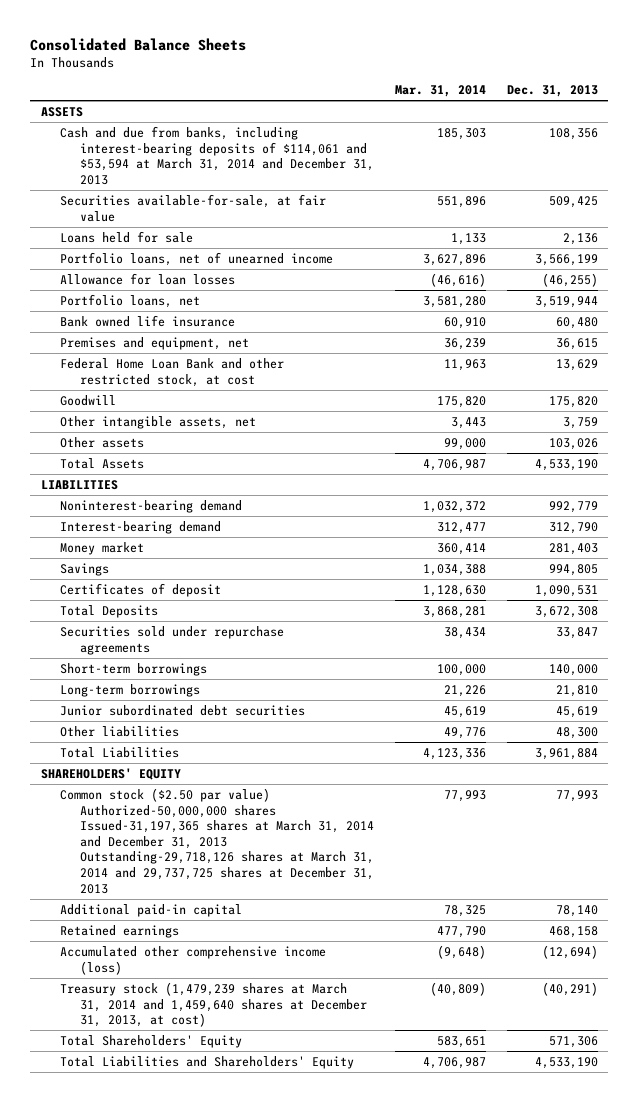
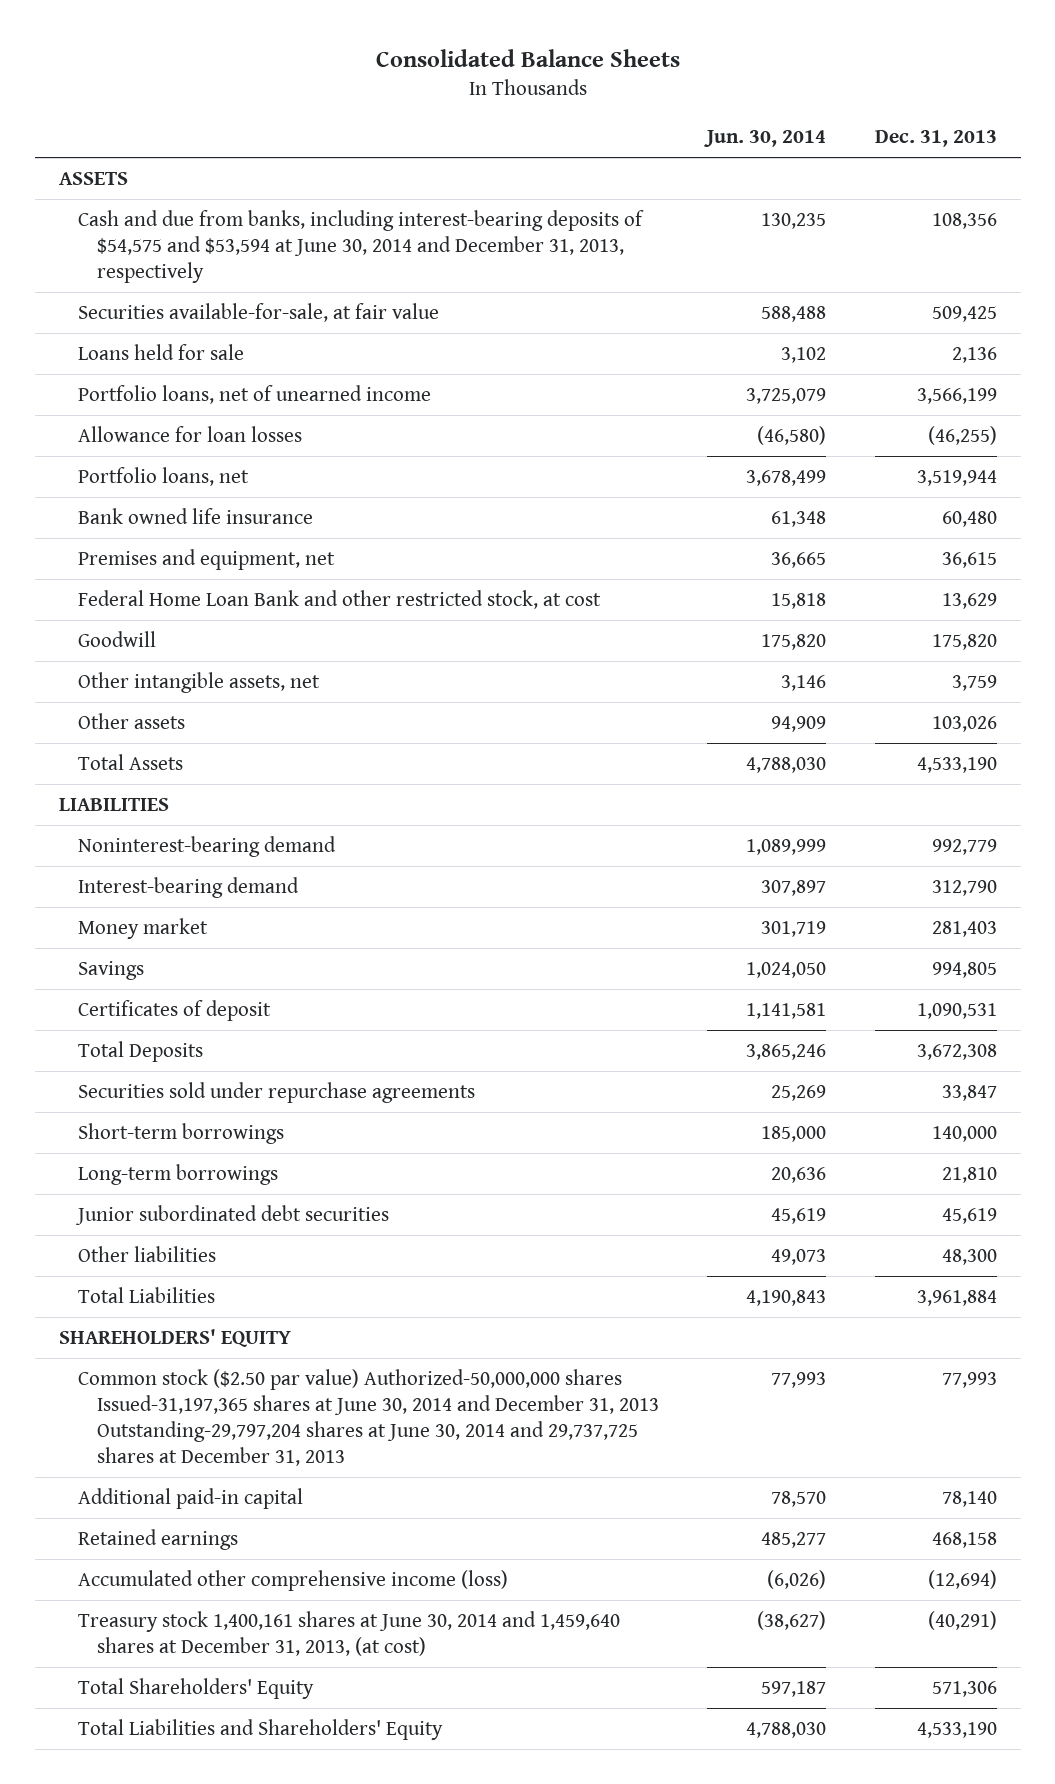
[394,85,486,98] Mar. 31, 2014 -> none
none -> [704,130,827,148] Jun. 30, 2014
[60,125,374,185] Cash and due from banks, including interest-bearing deposits of $114,061 and $53,594 at March 31, 2014 and December 31, 2013 -> [77,210,644,284] Cash and due from banks, including interest-bearing deposits of $54,575 and $53,594 at June 30, 2014 and December 31, 2013, respectively
[60,787,374,894] Common stock ($2.50 par value) Authorized-50,000,000 shares Issued-31,197,365 shares at March 31, 2014 and December 31, 2013 Outstanding-29,718,126 shares at March 31, 2014 and 29,737,725 shares at December 31, 2013 -> [77,1369,659,1467] Common stock ($2.50 par value) Authorized-50,000,000 shares Issued-31,197,365 shares at June 30, 2014 and December 31, 2013 Outstanding-29,797,204 shares at June 30, 2014 and 29,737,725 shares at December 31, 2013
[60,981,367,1028] Treasury stock (1,479,239 shares at March 31, 2014 and 1,459,640 shares at December 31, 2013, at cost) -> [77,1611,620,1657] Treasury stock 1,400,161 shares at June 30, 2014 and 1,459,640 shares at December 31, 2013, (at cost)

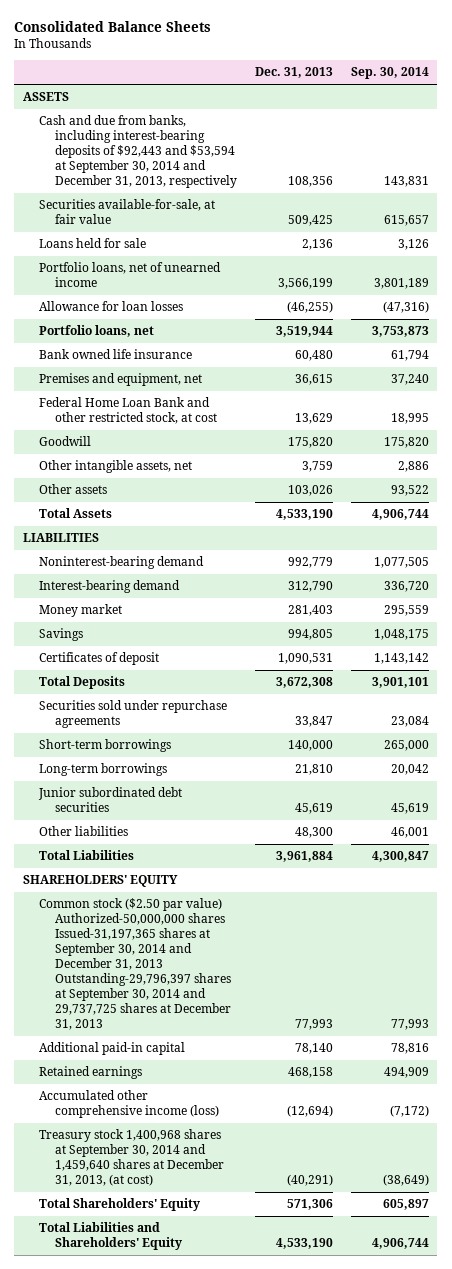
[704,130,827,148] Jun. 30, 2014 -> none
none -> [350,67,429,80] Sep. 30, 2014
[77,210,644,284] Cash and due from banks, including interest-bearing deposits of $54,575 and $53,594 at June 30, 2014 and December 31, 2013, respectively -> [38,115,237,189] Cash and due from banks, including interest-bearing deposits of $92,443 and $53,594 at September 30, 2014 and December 31, 2013, respectively
[77,1369,659,1467] Common stock ($2.50 par value) Authorized-50,000,000 shares Issued-31,197,365 shares at June 30, 2014 and December 31, 2013 Outstanding-29,797,204 shares at June 30, 2014 and 29,737,725 shares at December 31, 2013 -> [38,898,231,1031] Common stock ($2.50 par value) Authorized-50,000,000 shares Issued-31,197,365 shares at September 30, 2014 and December 31, 2013 Outstanding-29,796,397 shares at September 30, 2014 and 29,737,725 shares at December 31, 2013
[77,1611,620,1657] Treasury stock 1,400,161 shares at June 30, 2014 and 1,459,640 shares at December 31, 2013, (at cost) -> [38,1129,224,1187] Treasury stock 1,400,968 shares at September 30, 2014 and 1,459,640 shares at December 31, 2013, (at cost)

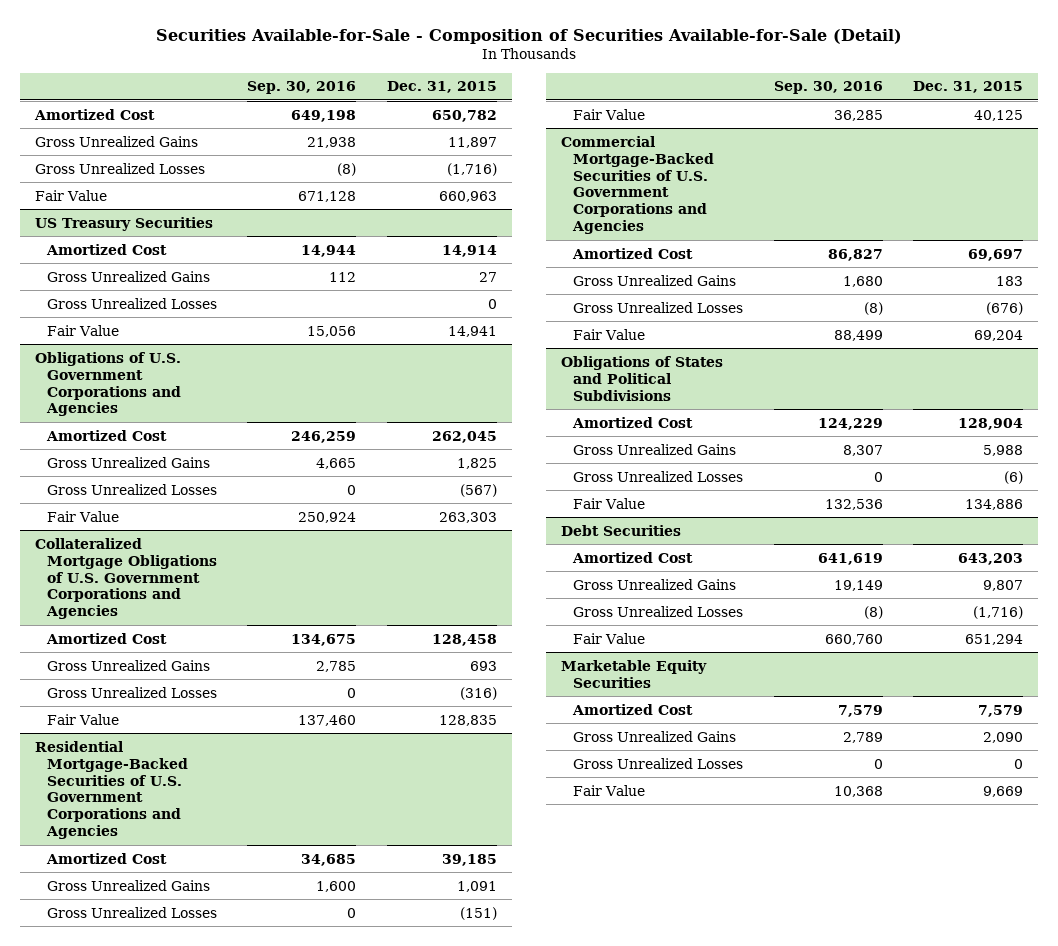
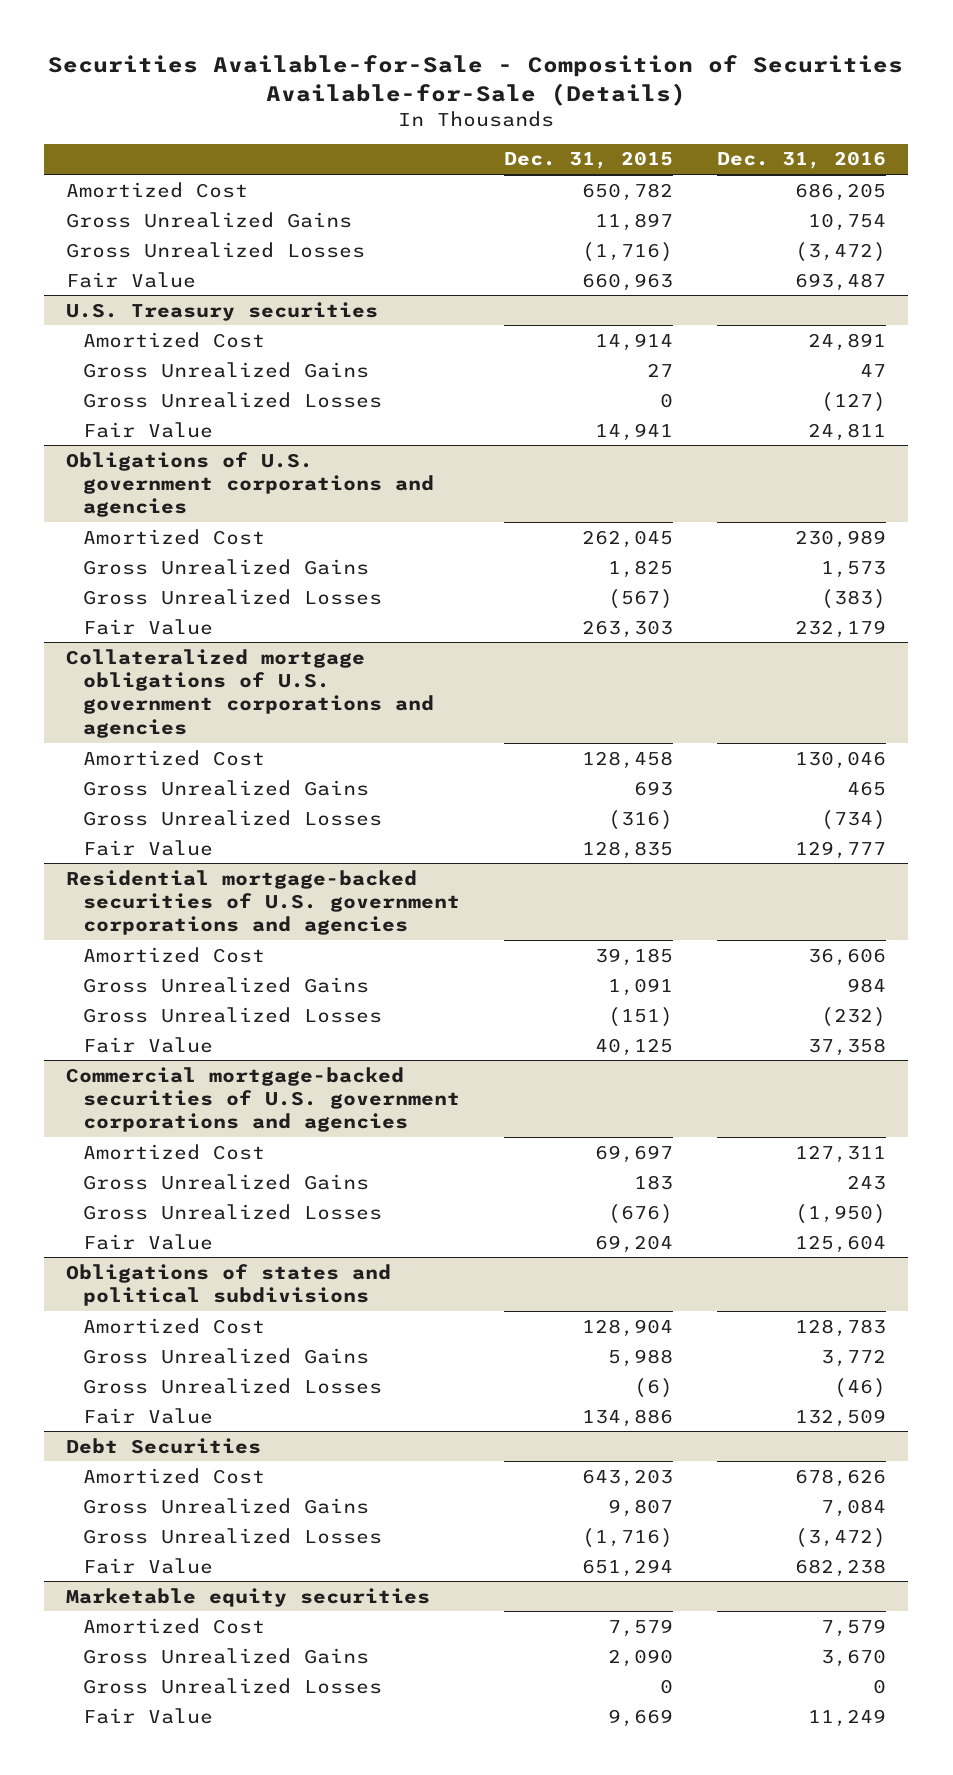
[155,28,902,44] Securities Available-for-Sale - Composition of Securities Available-for-Sale (Detail) -> [48,55,904,106] Securities Available-for-Sale - Composition of Securities Available-for-Sale (Details)
[247,81,357,95] Sep. 30, 2016 -> none
none -> [717,151,887,170] Dec. 31, 2016
[34,216,213,231] US Treasury Securities -> [66,301,379,321] U.S. Treasury securities
[34,351,182,417] Obligations of U.S. Government Corporations and Agencies -> [66,451,435,518] Obligations of U.S. government corporations and agencies
[34,537,218,620] Collateralized Mortgage Obligations of U.S. Government Corporations and Agencies -> [66,648,435,738] Collateralized mortgage obligations of U.S. government corporations and agencies
[34,740,189,840] Residential Mortgage-Backed Securities of U.S. Government Corporations and Agencies -> [66,869,461,936] Residential mortgage-backed securities of U.S. government corporations and agencies
[561,135,715,235] Commercial Mortgage-Backed Securities of U.S. Government Corporations and Agencies -> [66,1066,461,1133] Commercial mortgage-backed securities of U.S. government corporations and agencies
[561,355,724,401] Obligations of States and Political Subdivisions -> [66,1263,392,1307] Obligations of states and political subdivisions
[561,659,708,688] Marketable Equity Securities -> [66,1587,431,1607] Marketable equity securities

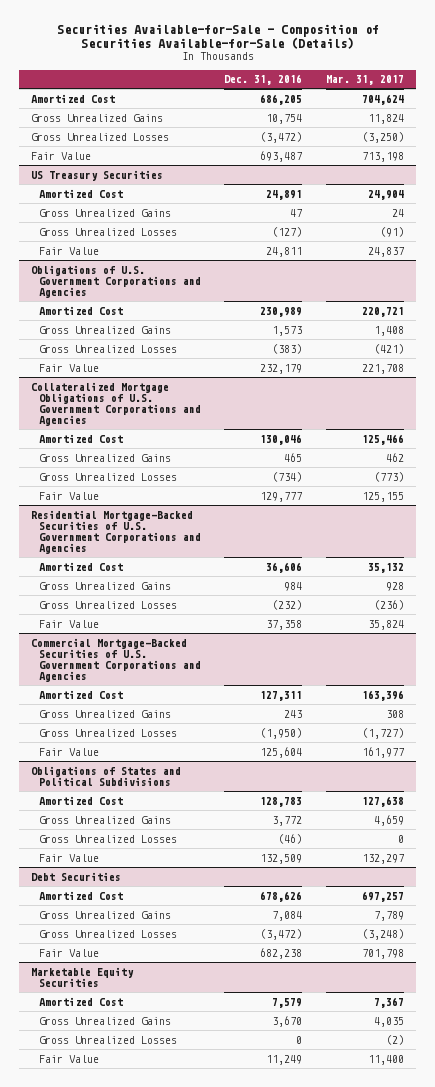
[504,151,674,170] Dec. 31, 2015 -> none
none -> [326,75,405,86] Mar. 31, 2017
[66,301,379,321] U.S. Treasury securities -> [31,169,164,181] US Treasury Securities
[66,451,435,518] Obligations of U.S. government corporations and agencies -> [31,264,201,298] Obligations of U.S. Government Corporations and Agencies
[66,648,435,738] Collateralized mortgage obligations of U.S. government corporations and agencies -> [31,381,201,427] Collateralized Mortgage Obligations of U.S. Government Corporations and Agencies
[66,869,461,936] Residential mortgage-backed securities of U.S. government corporations and agencies -> [31,509,201,555] Residential Mortgage-Backed Securities of U.S. Government Corporations and Agencies
[66,1066,461,1133] Commercial mortgage-backed securities of U.S. government corporations and agencies -> [31,637,201,683] Commercial Mortgage-Backed Securities of U.S. Government Corporations and Agencies
[66,1263,392,1307] Obligations of states and political subdivisions -> [31,765,182,786] Obligations of States and Political Subdivisions
[66,1587,431,1607] Marketable equity securities -> [31,966,135,987] Marketable Equity Securities

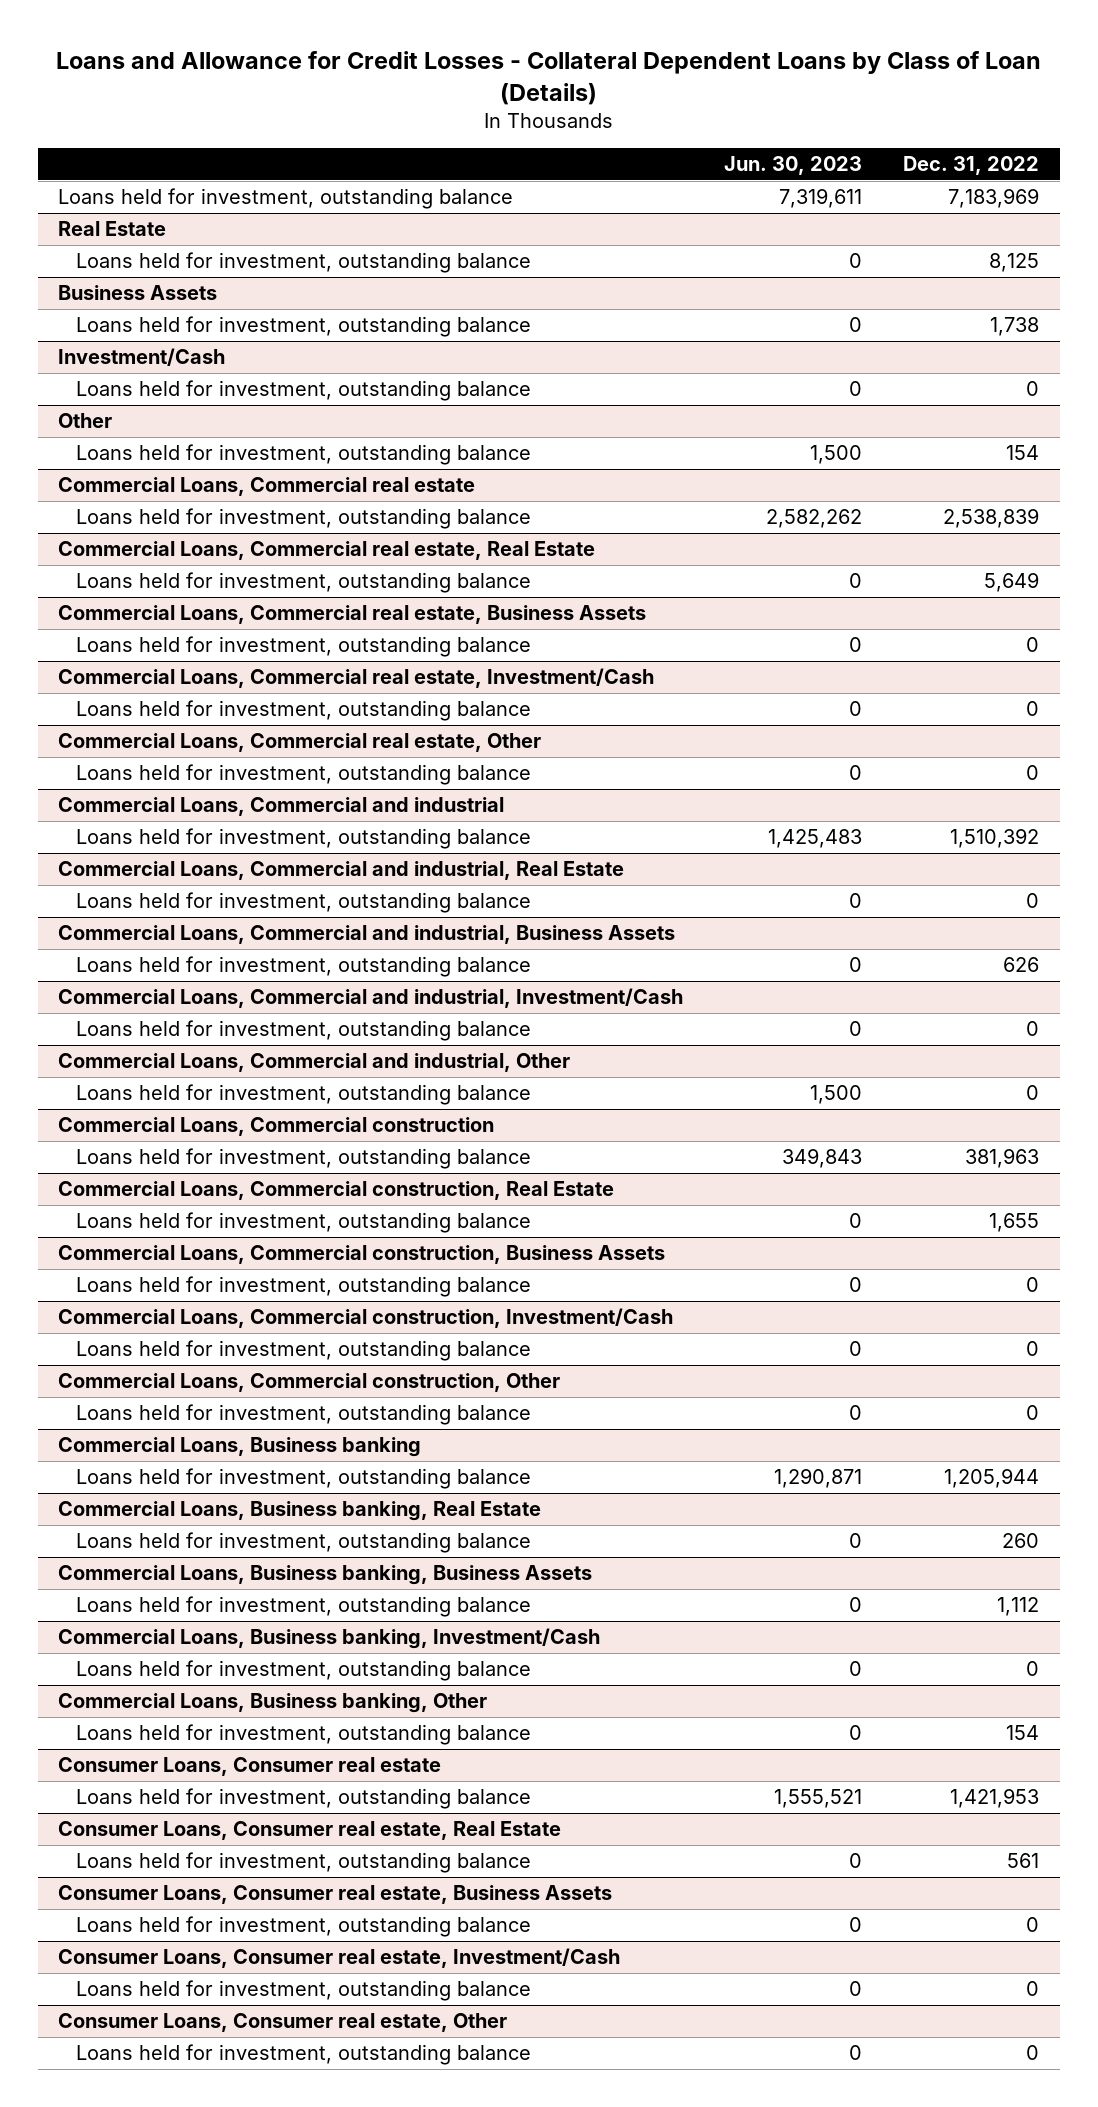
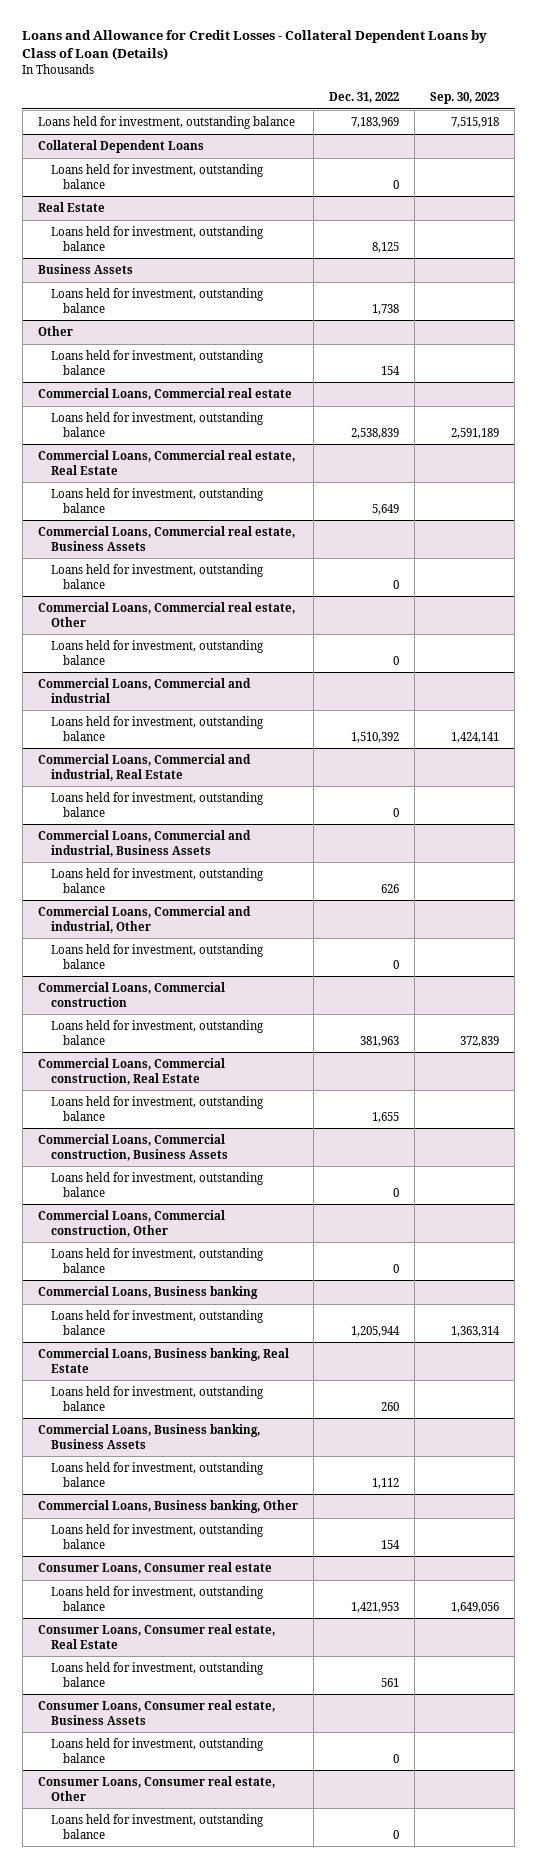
[724,156,863,176] Jun. 30, 2023 -> none
none -> [430,92,500,105] Sep. 30, 2023
none -> [37,140,204,154] Collateral Dependent Loans
none -> [50,164,264,189] Loans held for investment, outstanding balance
[58,348,226,367] Investment/Cash -> none
[76,380,532,402] Loans held for investment, outstanding balance -> none
[58,668,655,689] Commercial Loans, Commercial real estate, Investment/Cash -> none
[76,700,532,722] Loans held for investment, outstanding balance -> none
[58,988,684,1009] Commercial Loans, Commercial and industrial, Investment/Cash -> none
[76,1020,532,1042] Loans held for investment, outstanding balance -> none
[58,1308,674,1329] Commercial Loans, Commercial construction, Investment/Cash -> none
[76,1340,532,1362] Loans held for investment, outstanding balance -> none
[58,1628,601,1650] Commercial Loans, Business banking, Investment/Cash -> none
[76,1660,532,1682] Loans held for investment, outstanding balance -> none
[58,1948,621,1969] Consumer Loans, Consumer real estate, Investment/Cash -> none
[76,1980,532,2002] Loans held for investment, outstanding balance -> none

